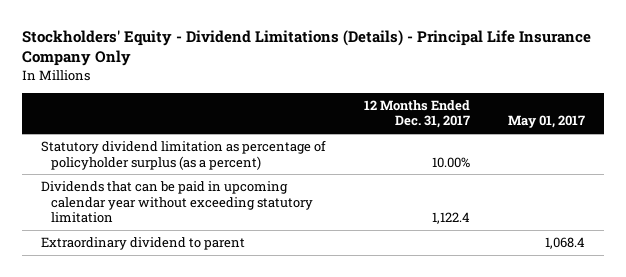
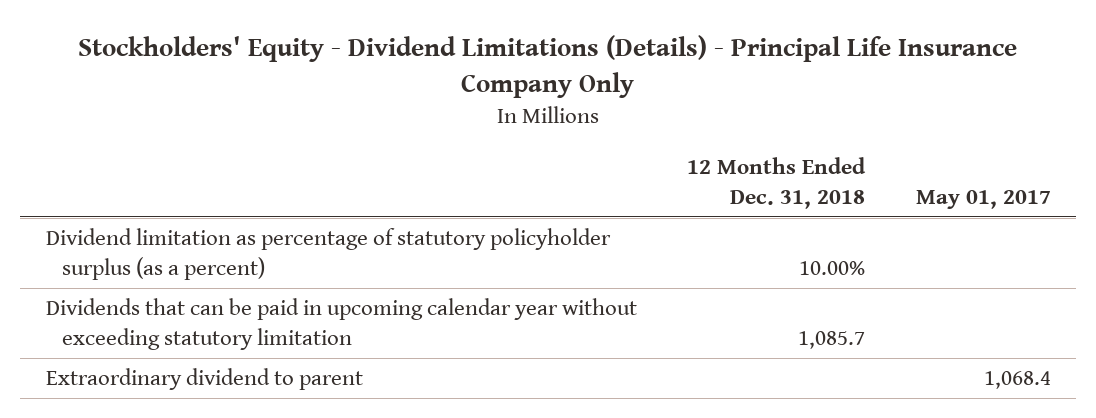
[363,99,470,129] 12 Months Ended Dec. 31, 2017 -> none
none -> [687,157,867,209] 12 Months Ended Dec. 31, 2018
[40,139,326,170] Statutory dividend limitation as percentage of policyholder surplus (as a percent) -> [45,228,611,281] Dividend limitation as percentage of statutory policyholder surplus (as a percent)

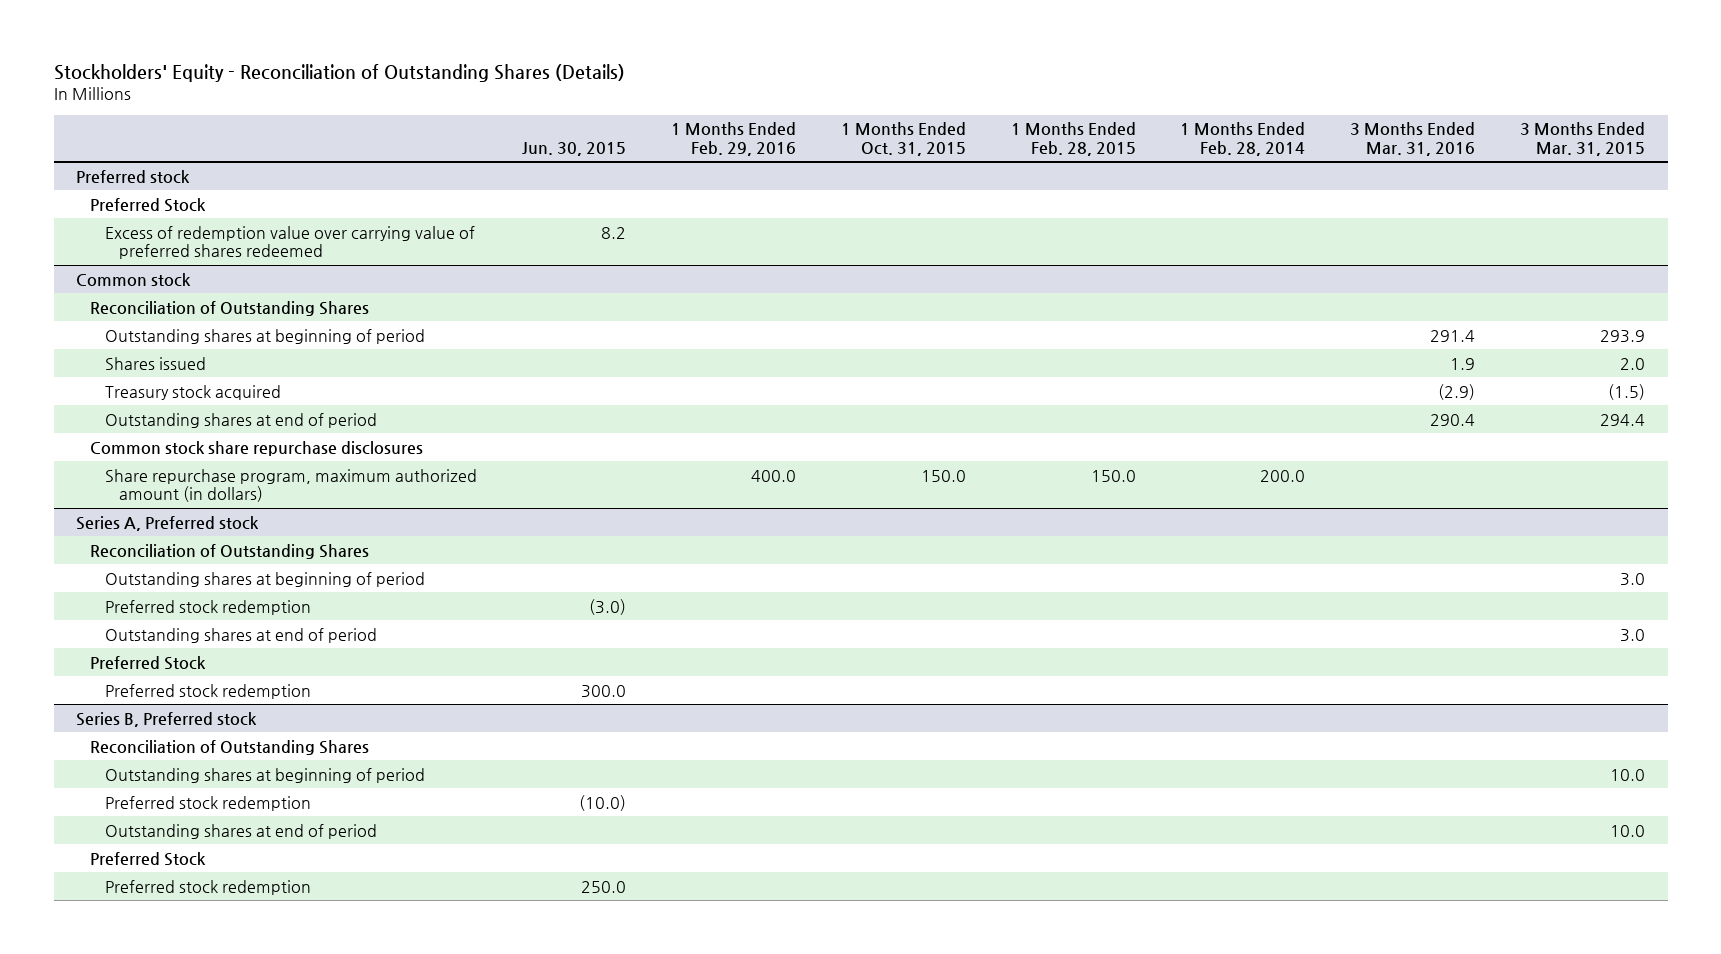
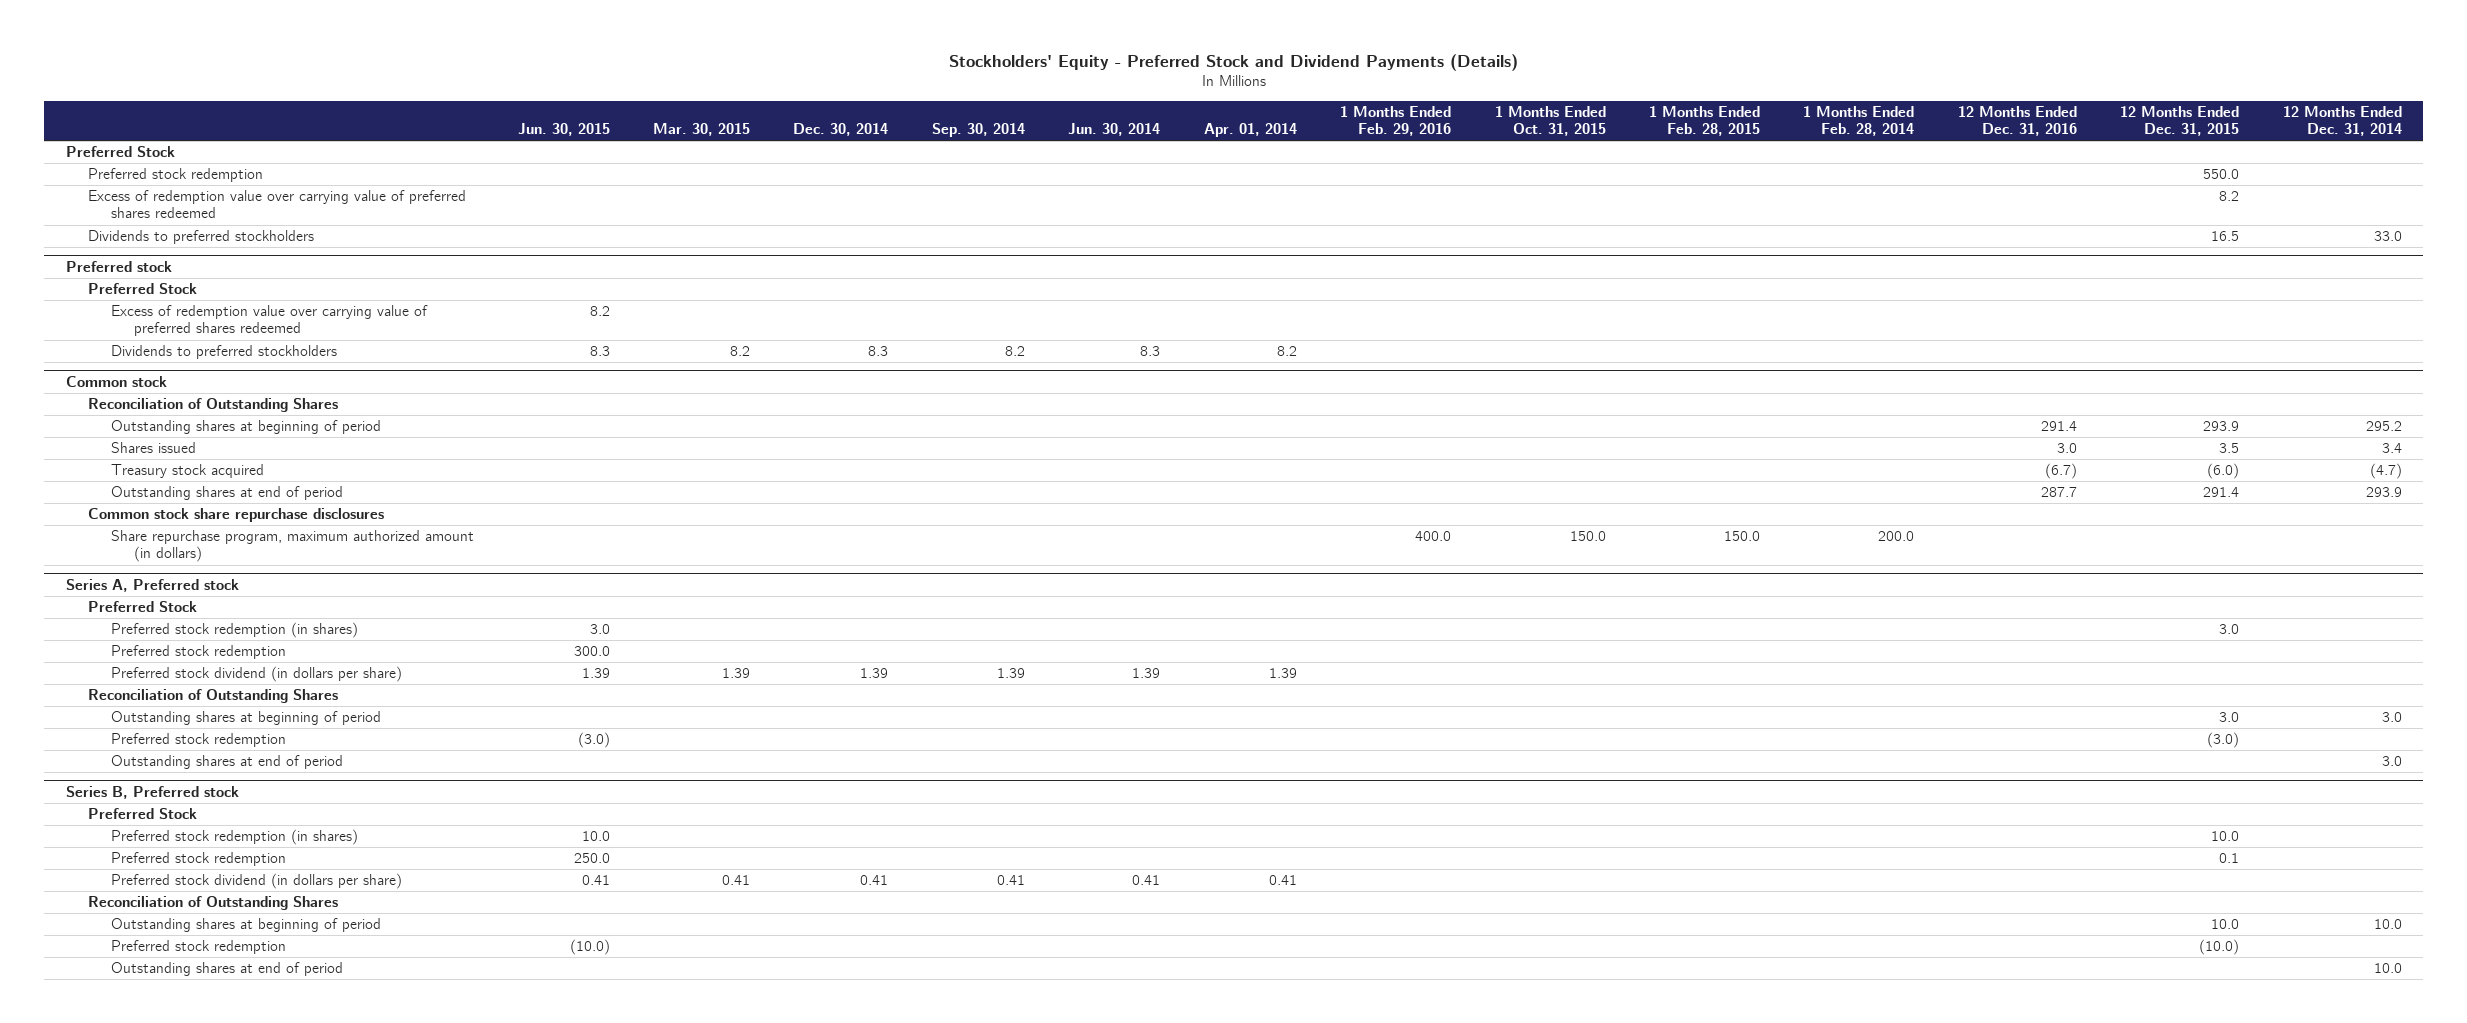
[53,63,625,82] Stockholders' Equity - Reconciliation of Outstanding Shares (Details) -> [948,53,1518,71] Stockholders' Equity - Preferred Stock and Dividend Payments (Details)
[1350,122,1476,156] 3 Months Ended Mar. 31, 2016 -> none
[1520,122,1646,156] 3 Months Ended Mar. 31, 2015 -> none
none -> [653,123,751,137] Mar. 30, 2015
none -> [793,123,889,137] Dec. 30, 2014
none -> [931,123,1025,138] Sep. 30, 2014
none -> [1068,123,1161,137] Jun. 30, 2014
none -> [1203,123,1297,138] Apr. 01, 2014
none -> [1957,105,2077,137] 12 Months Ended Dec. 31, 2016
none -> [2120,105,2240,137] 12 Months Ended Dec. 31, 2015
none -> [2282,105,2402,137] 12 Months Ended Dec. 31, 2014
none -> [65,146,175,158] Preferred Stock
none -> [88,168,264,183] Preferred stock redemption
none -> [88,190,467,219] Excess of redemption value over carrying value of preferred shares redeemed
none -> [88,230,315,245] Dividends to preferred stockholders
none -> [111,345,338,360] Dividends to preferred stockholders
[90,655,207,670] Preferred Stock -> [88,601,198,613] Preferred Stock
none -> [111,622,359,639] Preferred stock redemption (in shares)
[104,683,311,699] Preferred stock redemption -> [111,645,287,660] Preferred stock redemption
none -> [111,666,403,683] Preferred stock dividend (in dollars per share)
[90,851,207,866] Preferred Stock -> [88,808,198,820] Preferred Stock
none -> [111,829,359,846] Preferred stock redemption (in shares)
[104,879,311,895] Preferred stock redemption -> [111,852,287,867] Preferred stock redemption
none -> [111,873,403,890] Preferred stock dividend (in dollars per share)

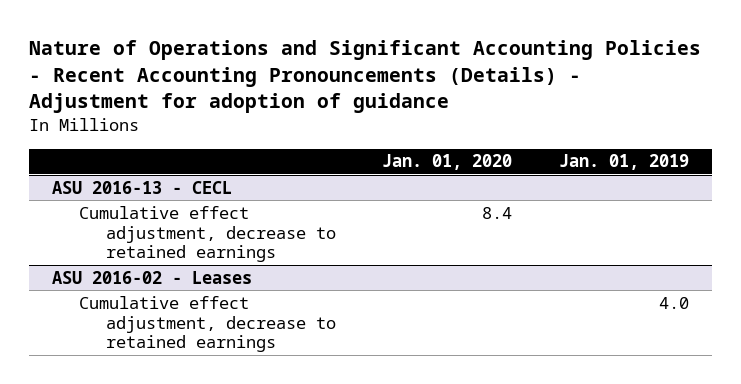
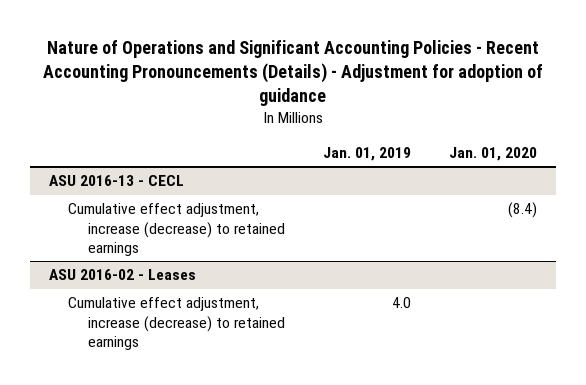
[78,205,336,263] Cumulative effect adjustment, decrease to retained earnings -> [68,203,285,256] Cumulative effect adjustment, increase (decrease) to retained earnings
[482,206,513,219] 8.4 -> [507,202,537,219] (8.4)
[78,295,336,353] Cumulative effect adjustment, decrease to retained earnings -> [68,297,285,350] Cumulative effect adjustment, increase (decrease) to retained earnings

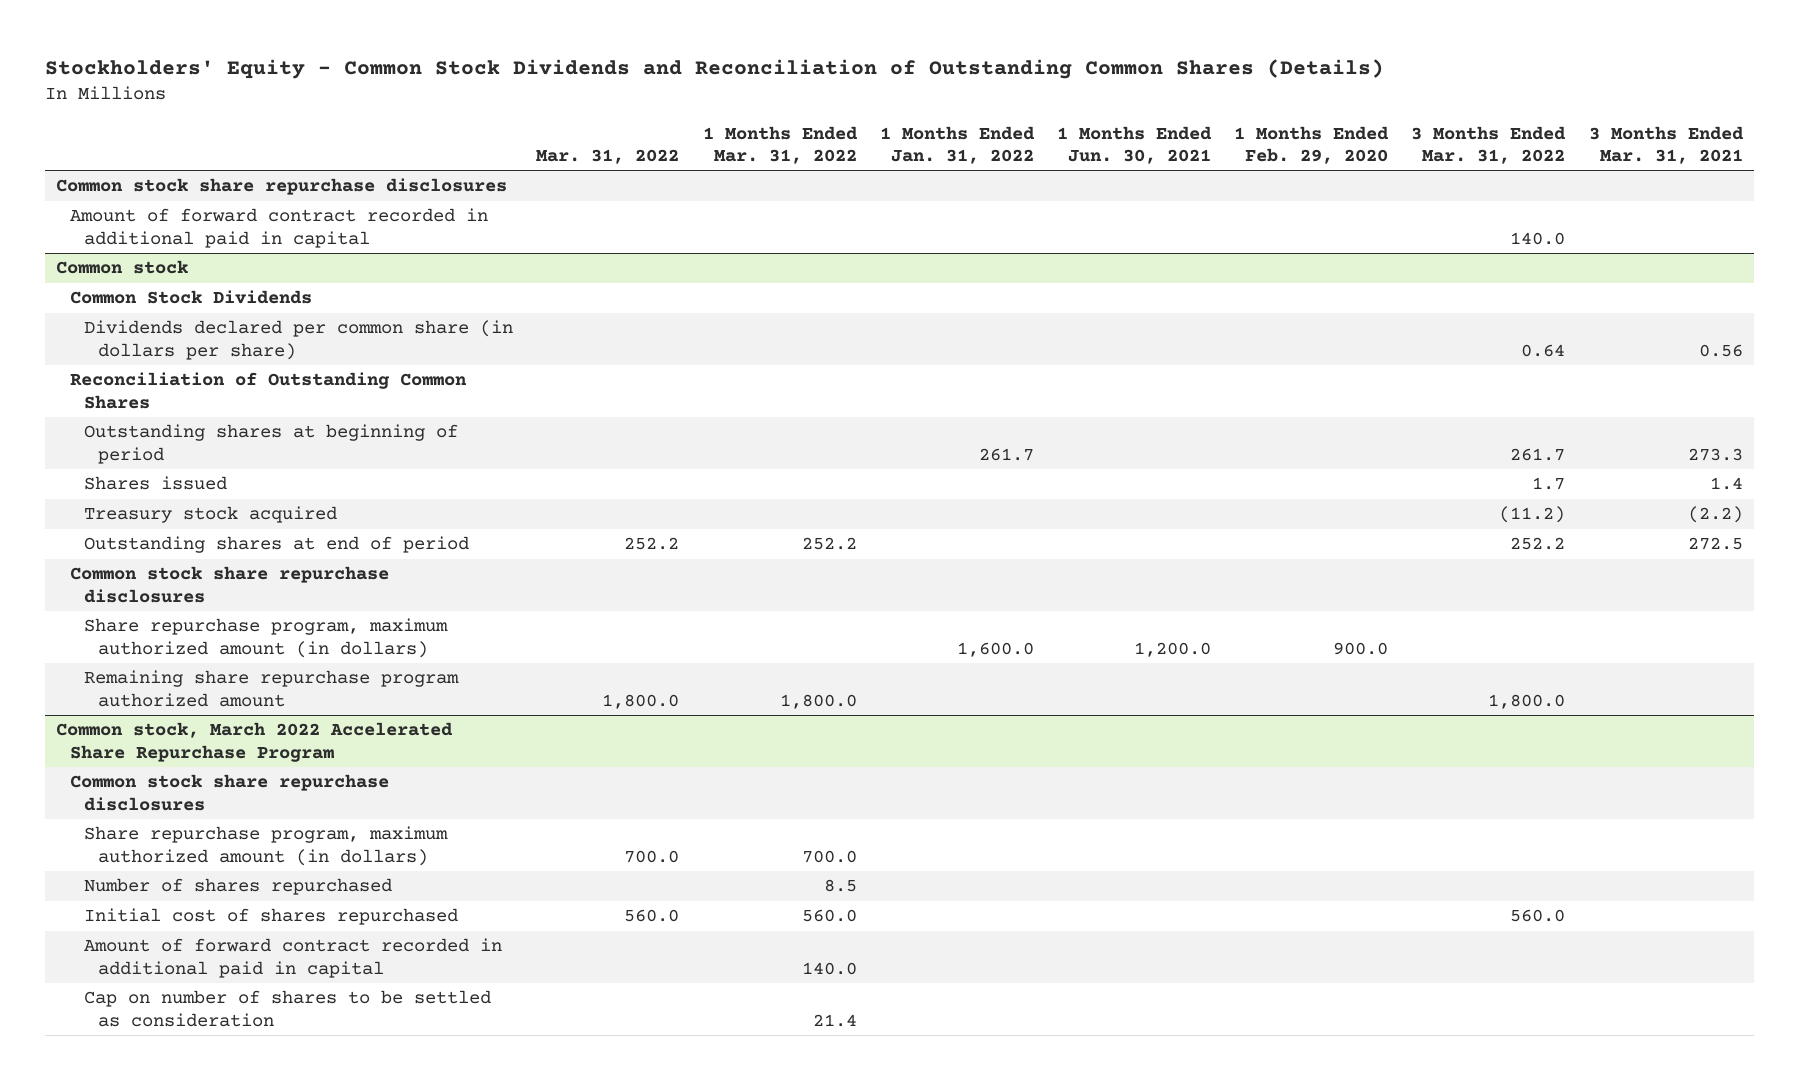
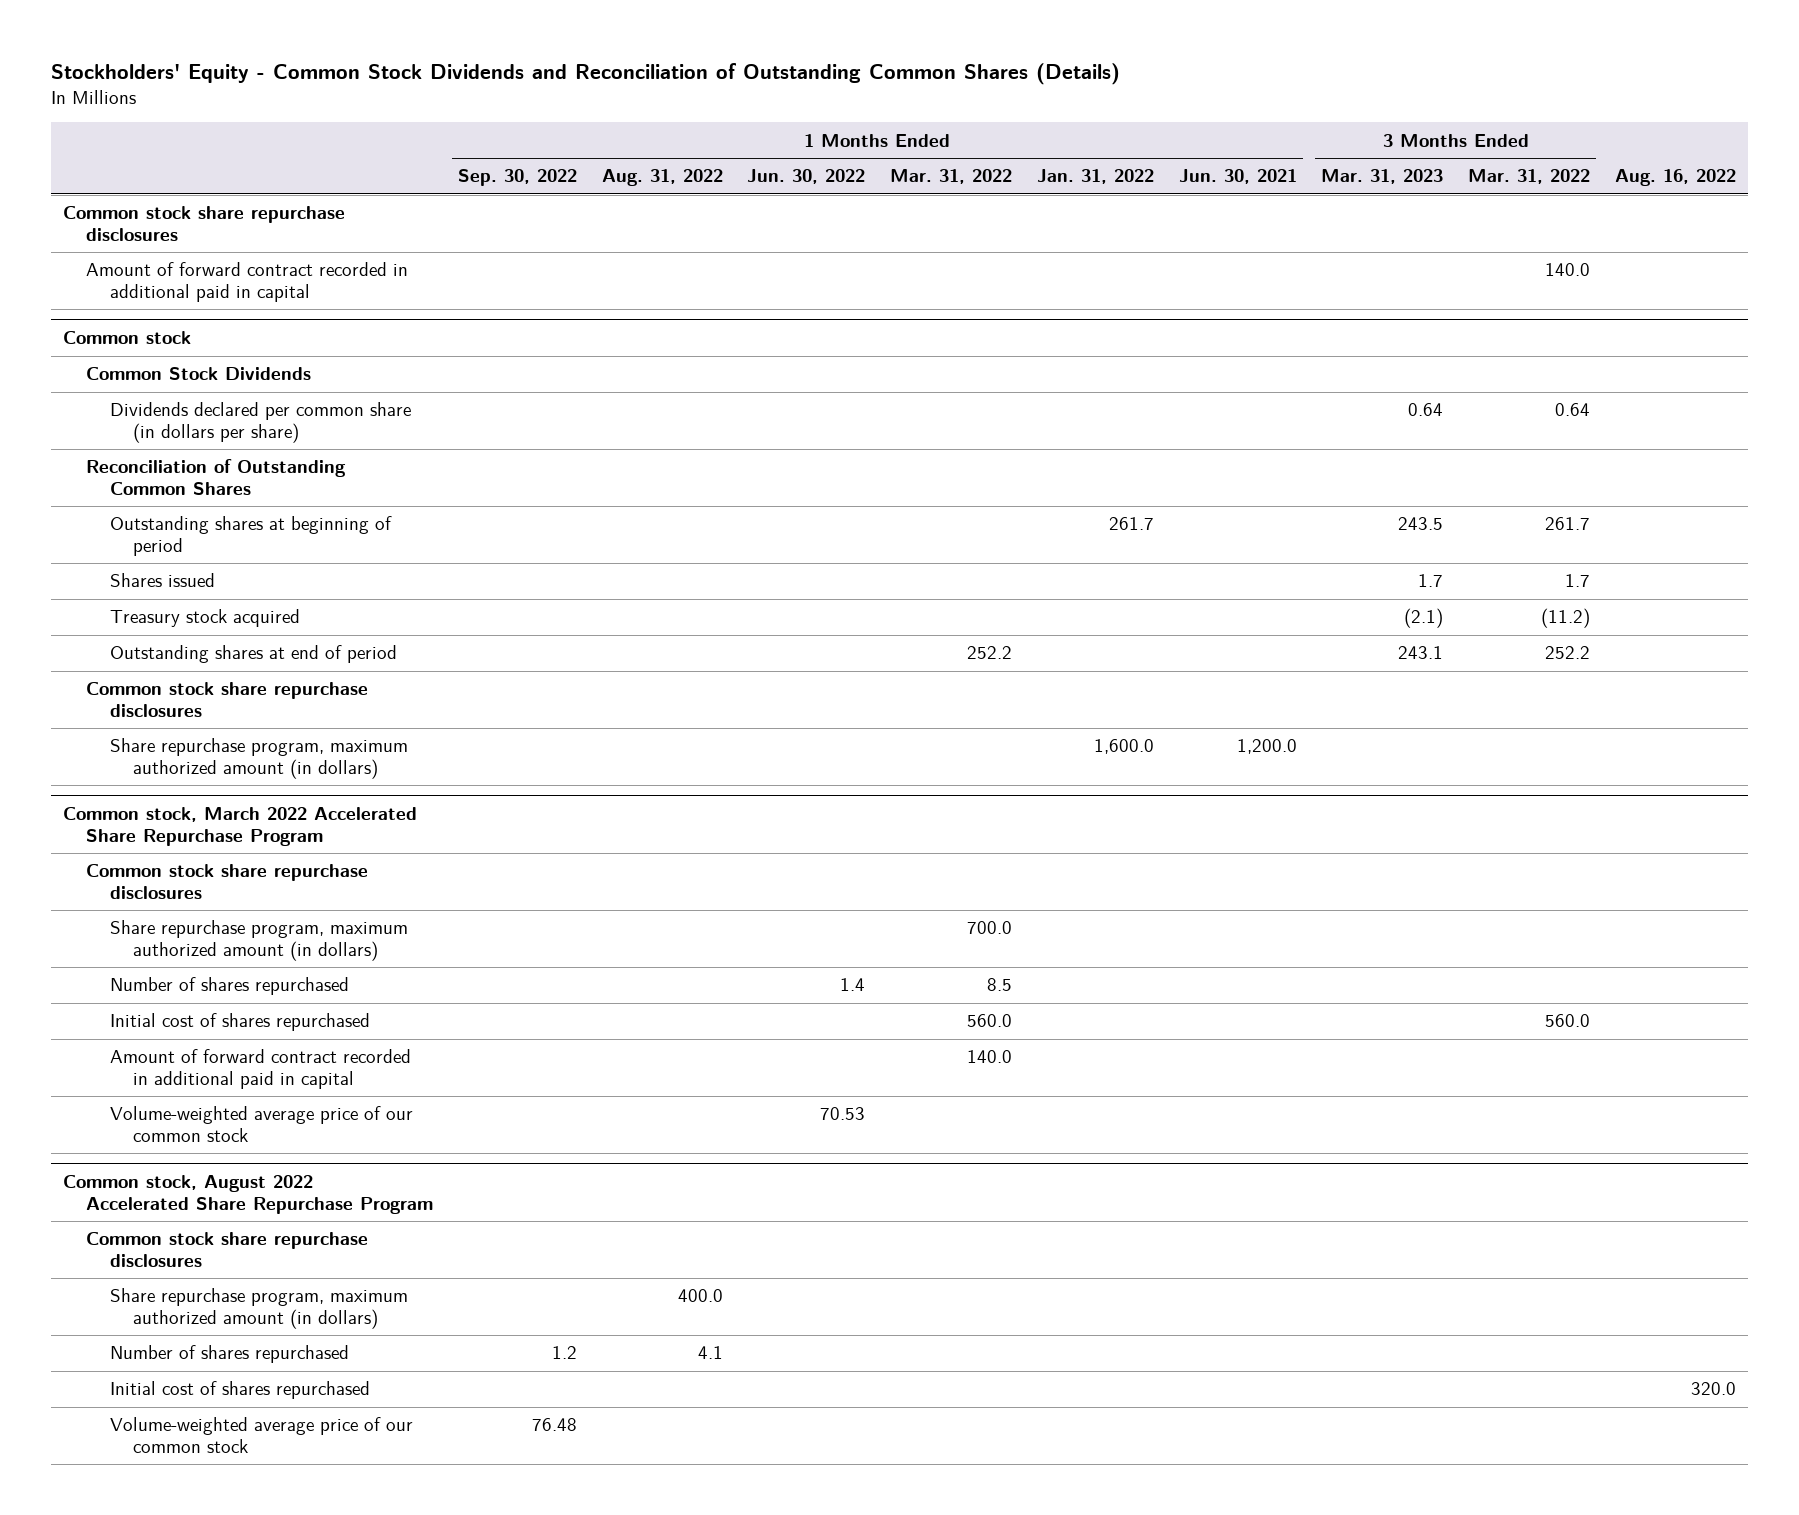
[536,148,680,164] Mar. 31, 2022 -> none
[1234,125,1390,164] 1 Months Ended Feb. 29, 2020 -> none
[1588,125,1744,164] 3 Months Ended Mar. 31, 2021 -> none
none -> [458,169,578,187] Sep. 30, 2022
none -> [601,169,723,187] Aug. 31, 2022
none -> [747,169,866,185] Jun. 30, 2022
none -> [1321,169,1444,185] Mar. 31, 2023
none -> [1614,169,1736,187] Aug. 16, 2022
[84,670,460,707] Remaining share repurchase program authorized amount -> none
[84,990,492,1027] Cap on number of shares to be settled as consideration -> none
none -> [109,1106,413,1143] Volume-weighted average price of our common stock
none -> [62,1175,434,1214] Common stock, August 2022 Accelerated Share Repurchase Program
none -> [86,1232,369,1268] Common stock share repurchase disclosures
none -> [109,1288,408,1330] Share repurchase program, maximum authorized amount (in dollars)
none -> [109,1345,349,1364] Number of shares repurchased
none -> [109,1381,370,1400] Initial cost of shares repurchased
none -> [109,1417,413,1454] Volume-weighted average price of our common stock

